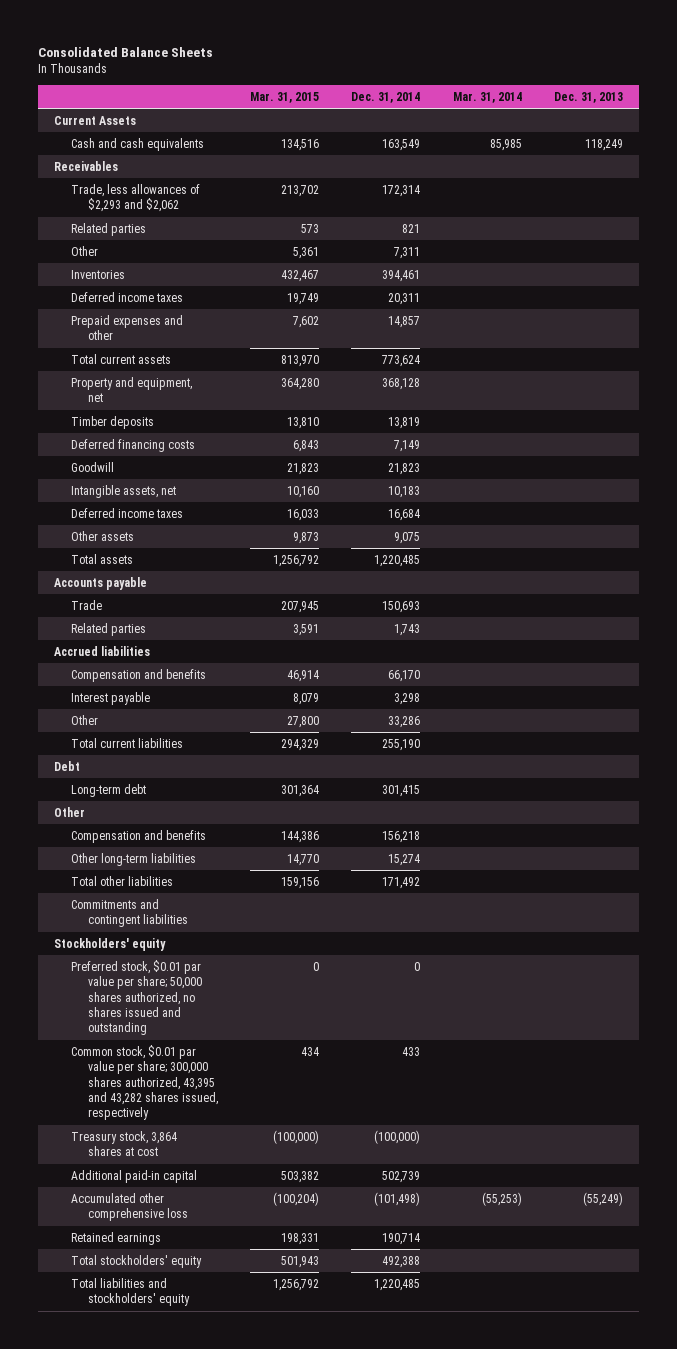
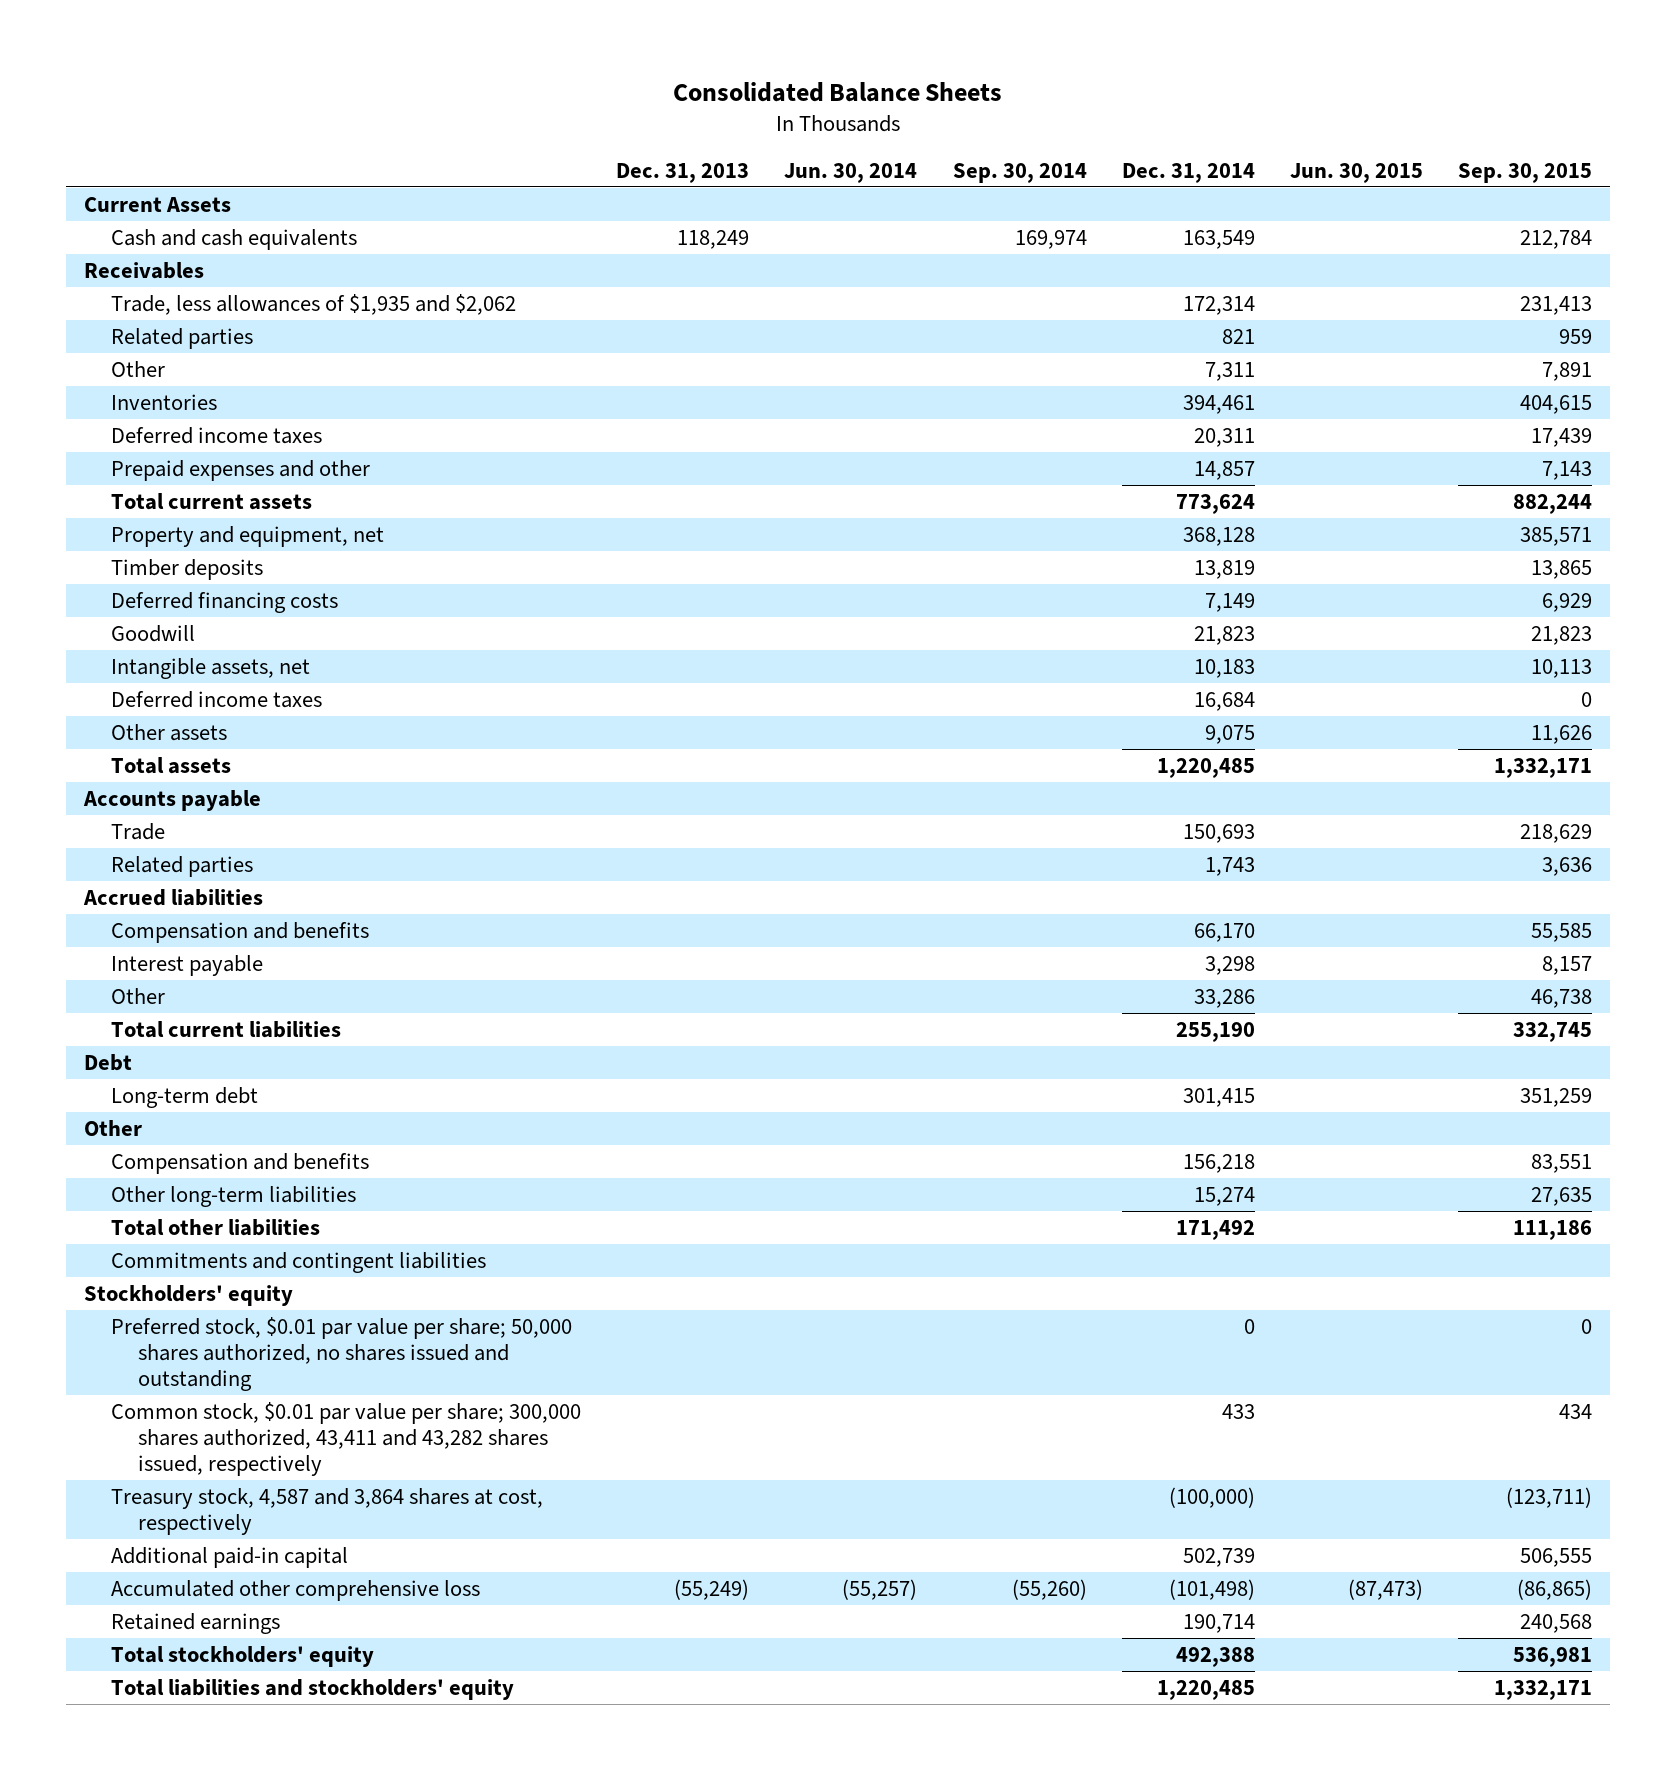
[250,91,320,103] Mar. 31, 2015 -> none
[452,91,522,103] Mar. 31, 2014 -> none
none -> [784,162,918,183] Jun. 30, 2014
none -> [952,162,1087,183] Sep. 30, 2014
none -> [1289,162,1423,183] Jun. 30, 2015
none -> [1458,162,1593,183] Sep. 30, 2015
[71,183,201,213] Trade, less allowances of $2,293 and $2,062 -> [110,293,516,315] Trade, less allowances of $1,935 and $2,062
[71,1044,219,1121] Common stock, $0.01 par value per share; 300,000 shares authorized, 43,395 and 43,282 shares issued, respectively -> [110,1401,581,1476] Common stock, $0.01 par value per share; 300,000 shares authorized, 43,411 and 43,282 shares issued, respectively
[71,1130,178,1157] Treasury stock, 3,864 shares at cost -> [110,1487,543,1535] Treasury stock, 4,587 and 3,864 shares at cost, respectively

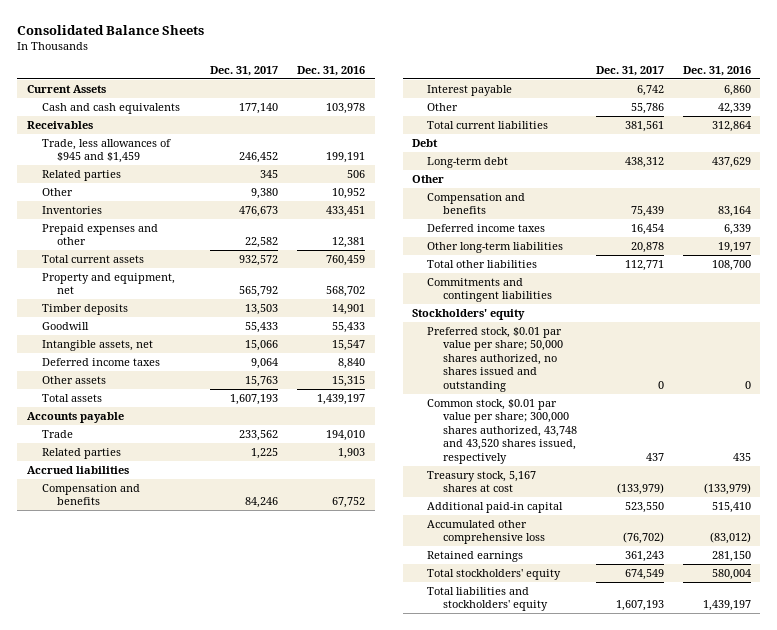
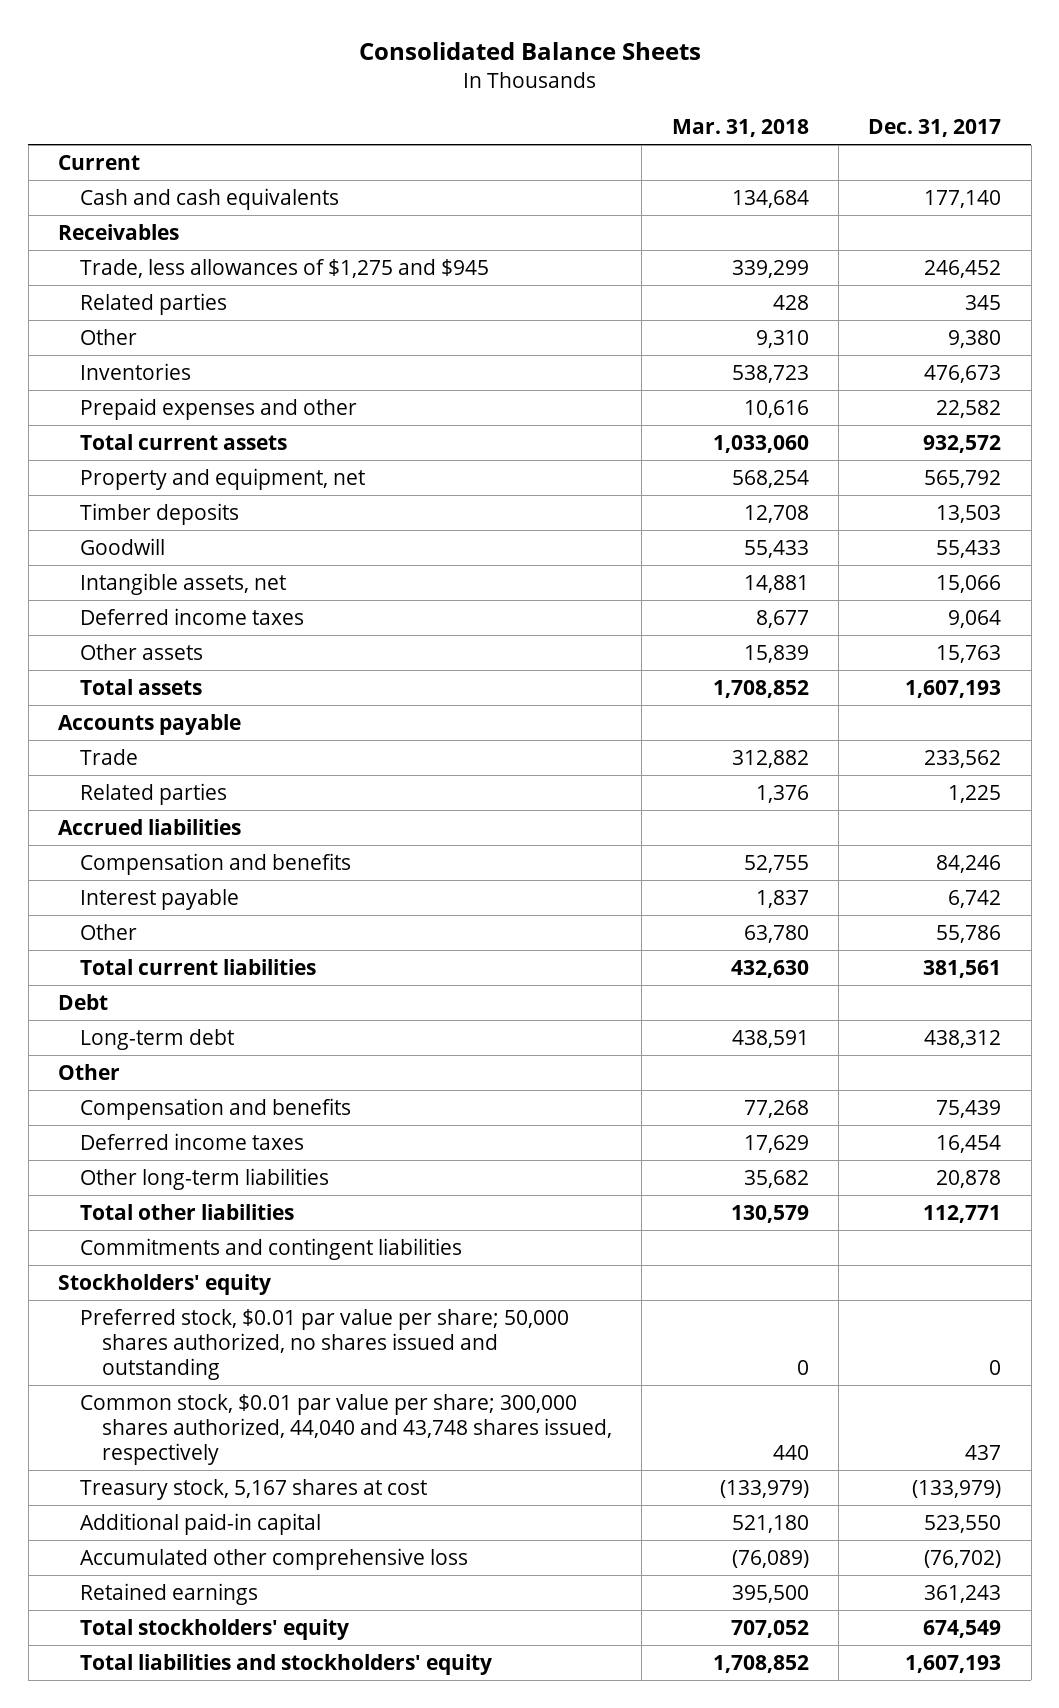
[297,65,366,76] Dec. 31, 2016 -> none
none -> [671,119,809,138] Mar. 31, 2018
[26,85,106,94] Current Assets -> [57,154,140,170] Current
[42,139,172,164] Trade, less allowances of $945 and $1,459 -> [80,258,490,278] Trade, less allowances of $1,275 and $945
[427,399,577,464] Common stock, $0.01 par value per share; 300,000 shares authorized, 43,748 and 43,520 shares issued, respectively -> [80,1393,613,1466] Common stock, $0.01 par value per share; 300,000 shares authorized, 44,040 and 43,748 shares issued, respectively

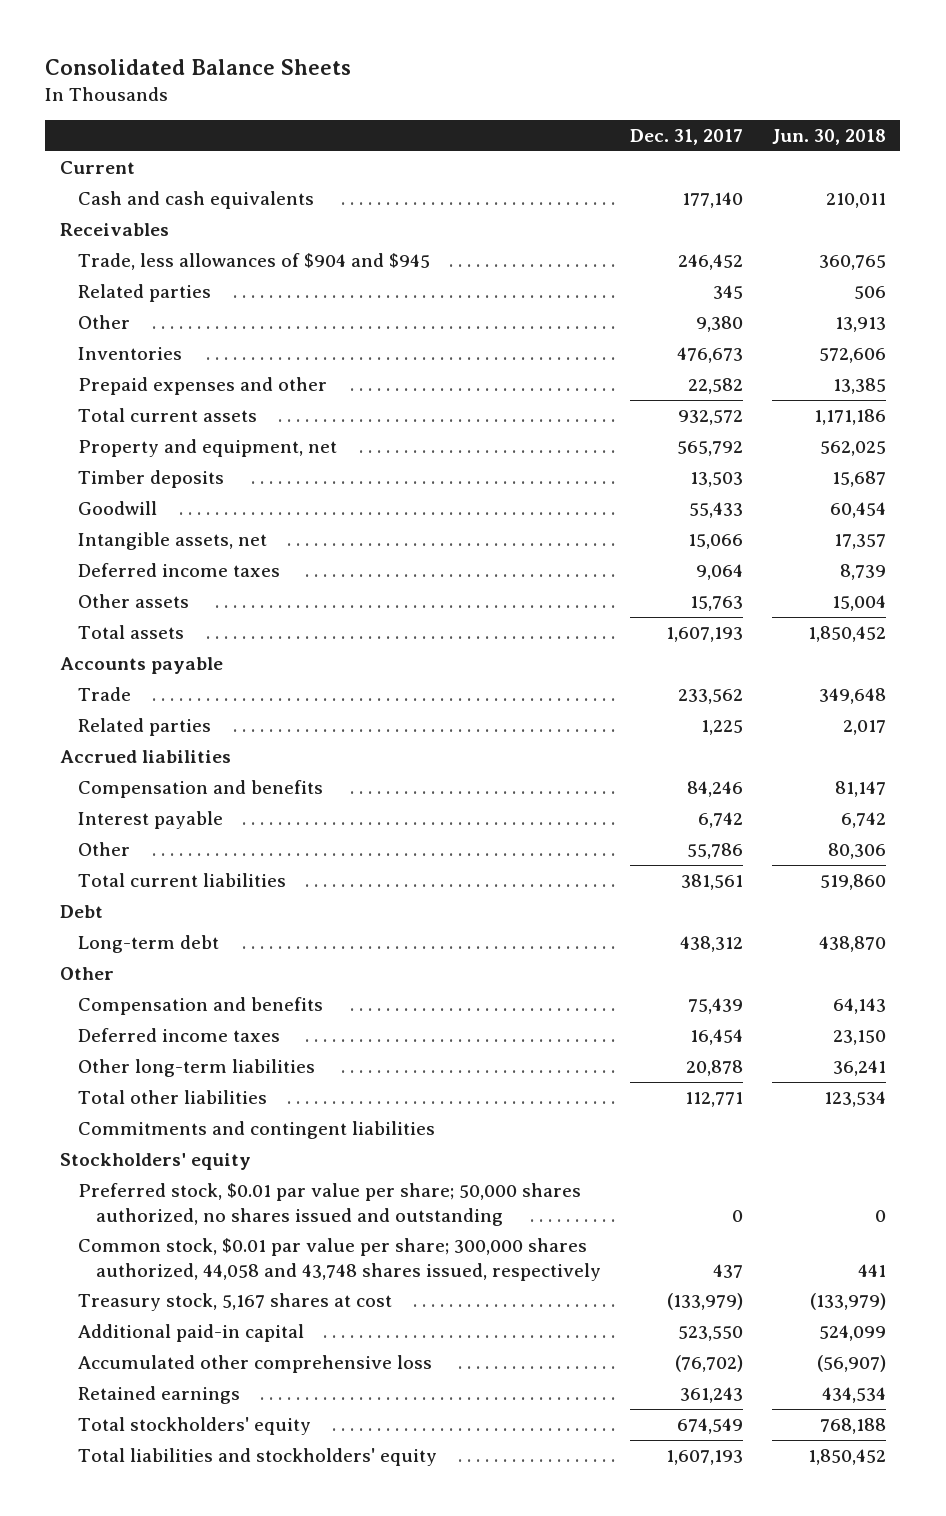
[671,119,809,138] Mar. 31, 2018 -> none
none -> [771,128,886,145] Jun. 30, 2018
[80,258,490,278] Trade, less allowances of $1,275 and $945 -> [77,252,430,270] Trade, less allowances of $904 and $945
[80,1393,613,1466] Common stock, $0.01 par value per share; 300,000 shares authorized, 44,040 and 43,748 shares issued, respectively -> [77,1237,601,1281] Common stock, $0.01 par value per share; 300,000 shares authorized, 44,058 and 43,748 shares issued, respectively

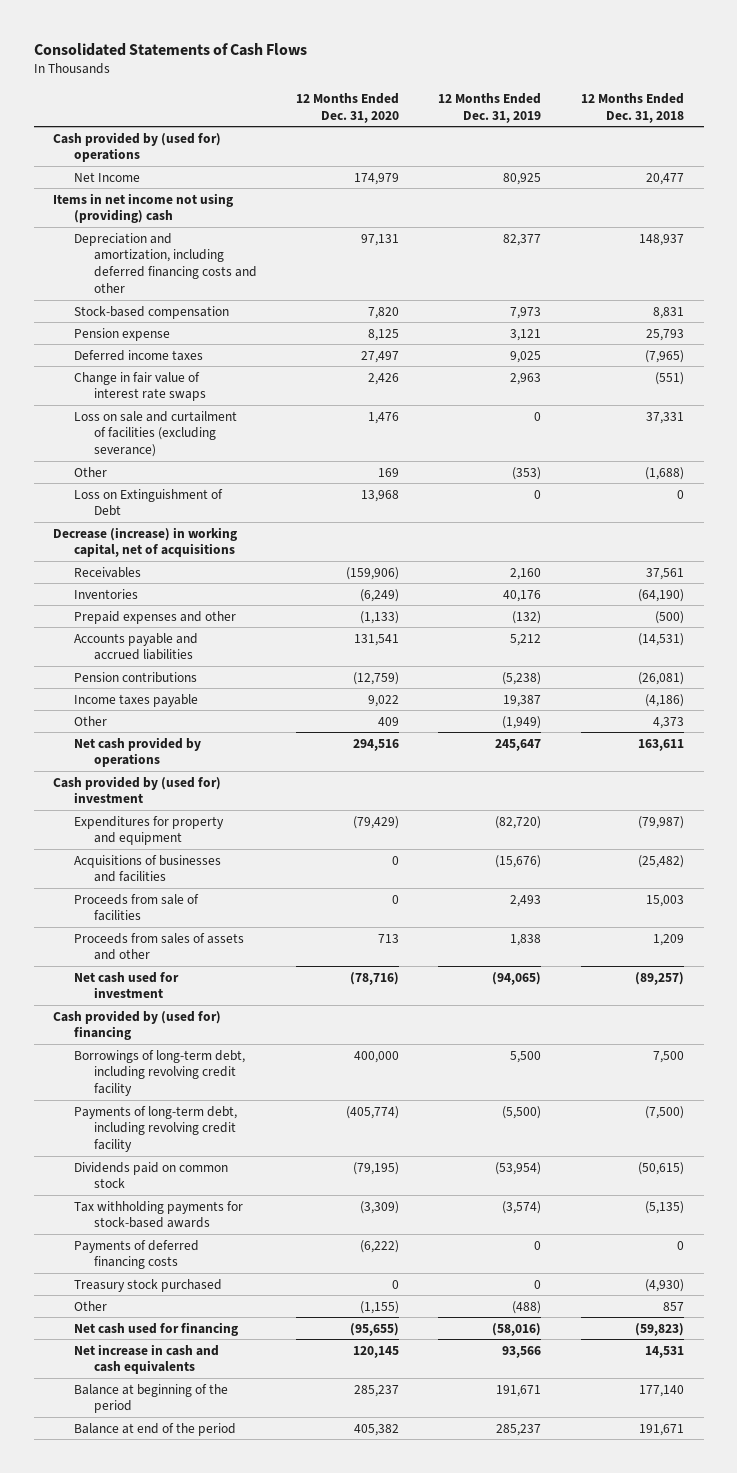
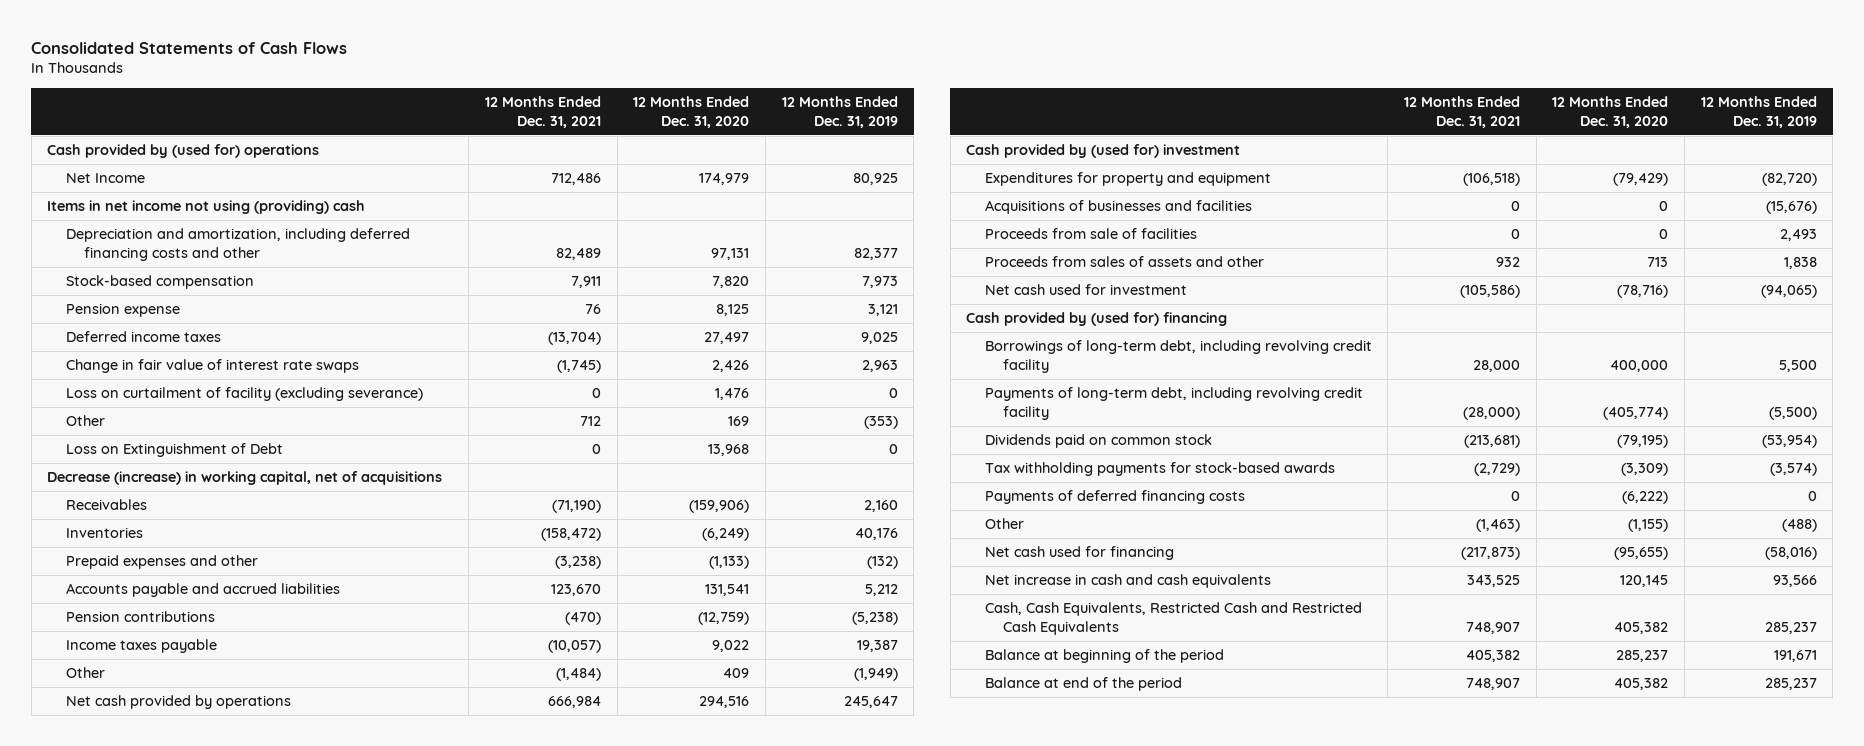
[580,92,684,123] 12 Months Ended Dec. 31, 2018 -> none
none -> [485,96,602,128] 12 Months Ended Dec. 31, 2021
[73,410,237,458] Loss on sale and curtailment of facilities (excluding severance) -> [65,387,423,402] Loss on curtailment of facility (excluding severance)
[73,1278,222,1292] Treasury stock purchased -> none
none -> [984,602,1362,635] Cash, Cash Equivalents, Restricted Cash and Restricted Cash Equivalents

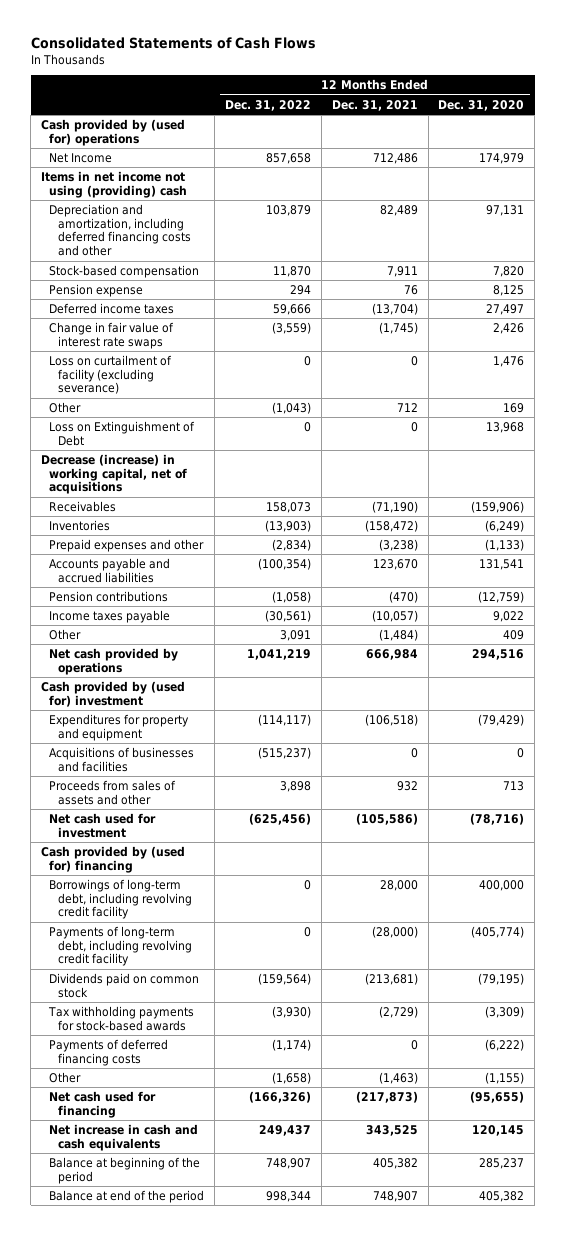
[781,96,898,128] 12 Months Ended Dec. 31, 2019 -> none
none -> [224,99,311,111] Dec. 31, 2022
[984,228,1197,240] Proceeds from sale of facilities -> none
[984,602,1362,635] Cash, Cash Equivalents, Restricted Cash and Restricted Cash Equivalents -> none

